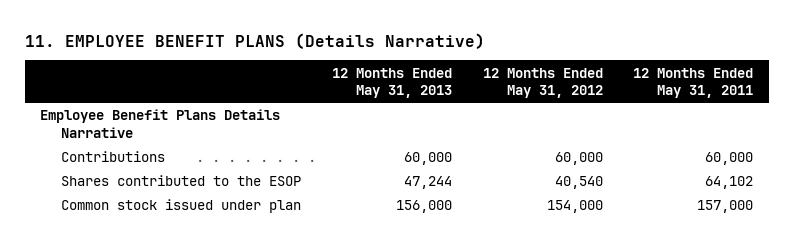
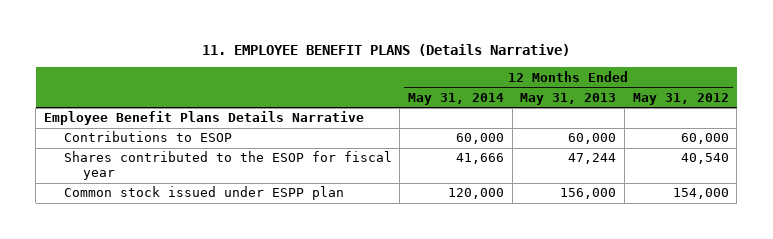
[633,67,754,99] 12 Months Ended May 31, 2011 -> none
none -> [407,92,504,105] May 31, 2014
[61,151,166,163] Contributions -> [63,131,232,143] Contributions to ESOP
[61,175,302,187] Shares contributed to the ESOP -> [63,151,392,181] Shares contributed to the ESOP for fiscal year
[61,199,302,214] Common stock issued under plan -> [63,186,344,201] Common stock issued under ESPP plan

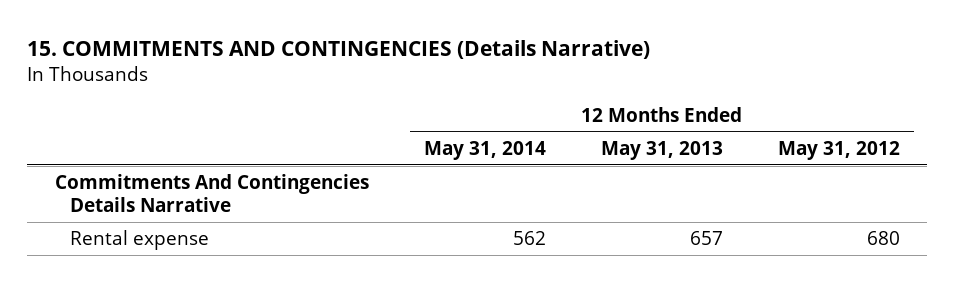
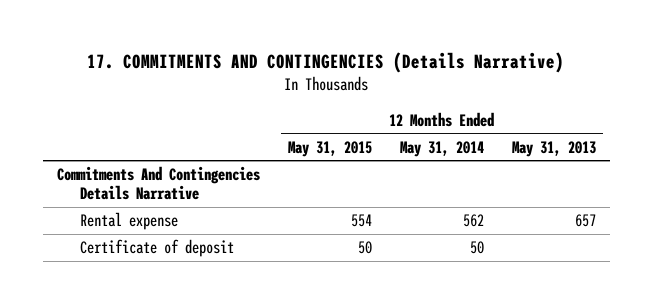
[27,39,651,59] 15. COMMITMENTS AND CONTINGENCIES (Details Narrative) -> [87,52,565,74] 17. COMMITMENTS AND CONTINGENCIES (Details Narrative)
[777,140,900,160] May 31, 2012 -> none
none -> [287,140,372,157] May 31, 2015
none -> [79,239,234,258] Certificate of deposit

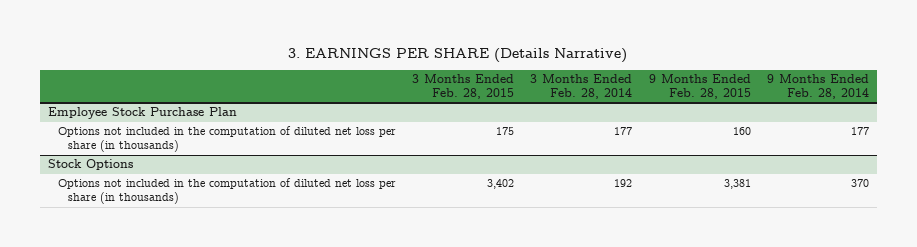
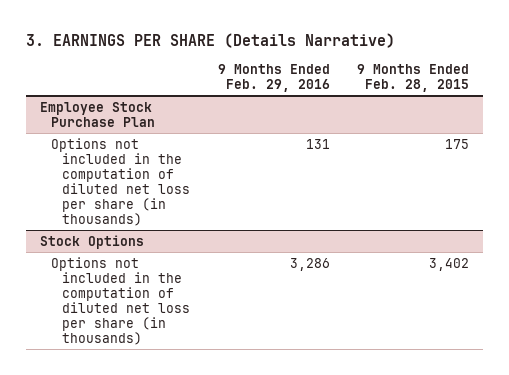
[412,73,515,99] 3 Months Ended Feb. 28, 2015 -> none
[530,73,633,99] 3 Months Ended Feb. 28, 2014 -> none
[766,73,869,99] 9 Months Ended Feb. 28, 2014 -> none
none -> [217,63,330,92] 9 Months Ended Feb. 29, 2016
[732,127,751,136] 160 -> [445,138,470,149] 175
[723,179,751,190] 3,381 -> [429,257,470,271] 3,402

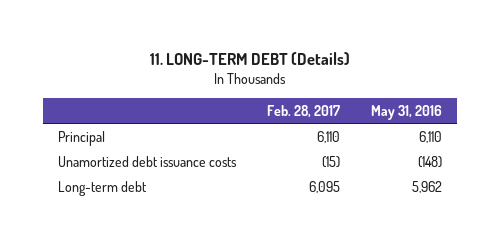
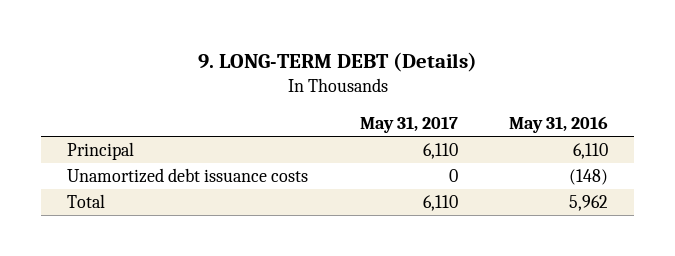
[150,51,351,65] 11. LONG-TERM DEBT (Details) -> [197,52,477,73] 9. LONG-TERM DEBT (Details)
[267,105,341,119] Feb. 28, 2017 -> none
none -> [359,115,458,133] May 31, 2017
[58,180,148,196] Long-term debt -> [66,194,105,209] Total

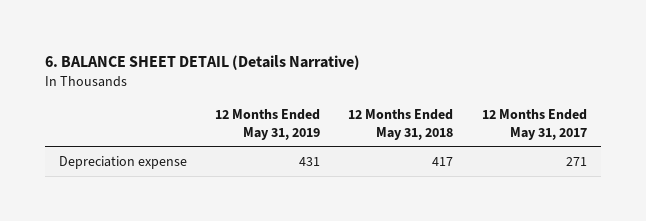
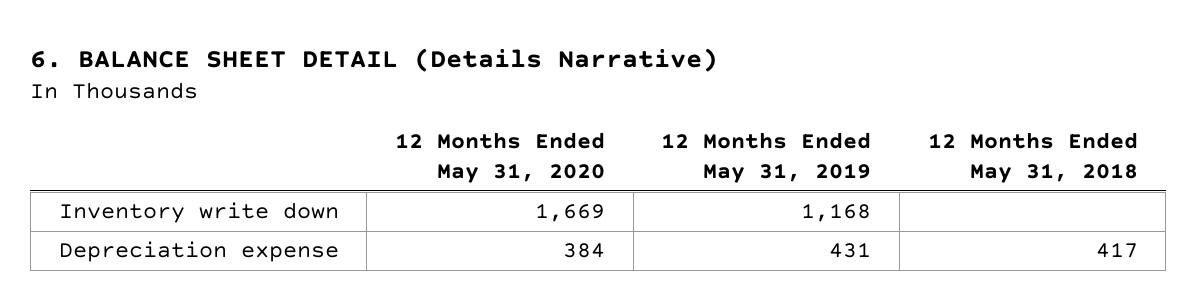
[481,108,587,140] 12 Months Ended May 31, 2017 -> none
none -> [394,131,605,184] 12 Months Ended May 31, 2020
none -> [58,202,339,224] Inventory write down

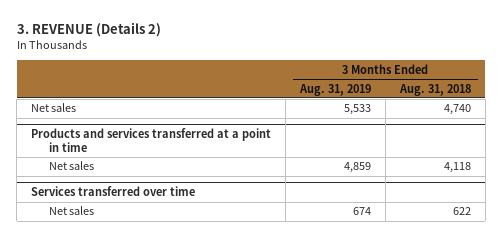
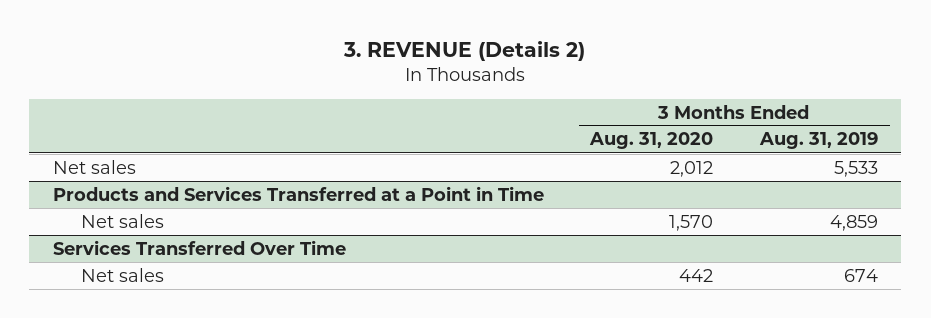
[398,83,471,96] Aug. 31, 2018 -> none
none -> [589,132,714,150] Aug. 31, 2020
[31,128,272,152] Products and services transferred at a point in time -> [52,185,544,201] Products and Services Transferred at a Point in Time
[31,186,196,197] Services transferred over time -> [52,239,346,255] Services Transferred Over Time

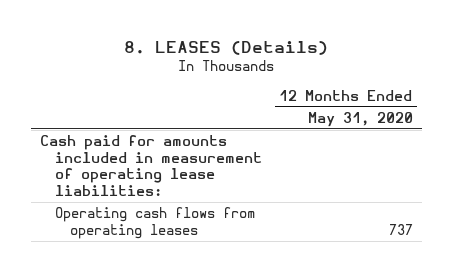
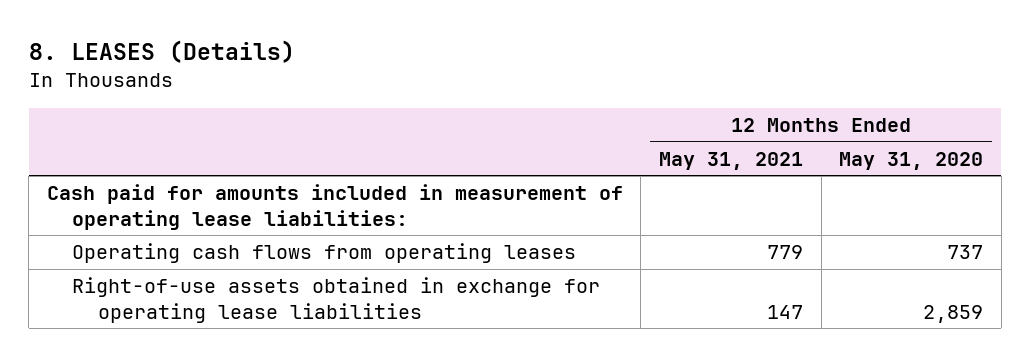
none -> [659,151,804,170] May 31, 2021
none -> [72,277,601,323] Right-of-use assets obtained in exchange for operating lease liabilities

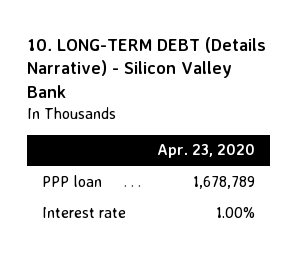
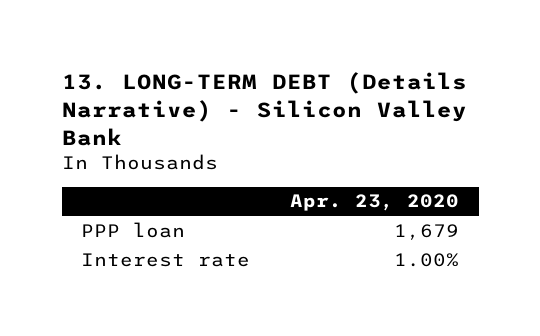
[26,36,266,99] 10. LONG-TERM DEBT (Details Narrative) - Silicon Valley Bank -> [61,72,467,146] 13. LONG-TERM DEBT (Details Narrative) - Silicon Valley Bank
[192,175,255,189] 1,678,789 -> [393,223,459,240] 1,679

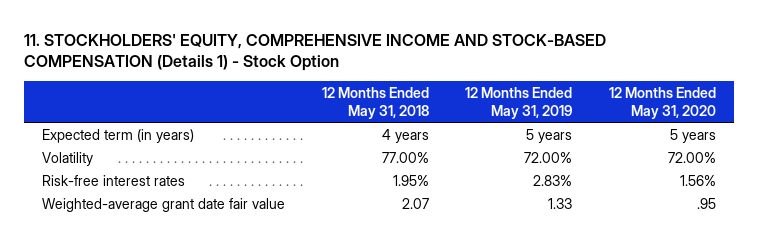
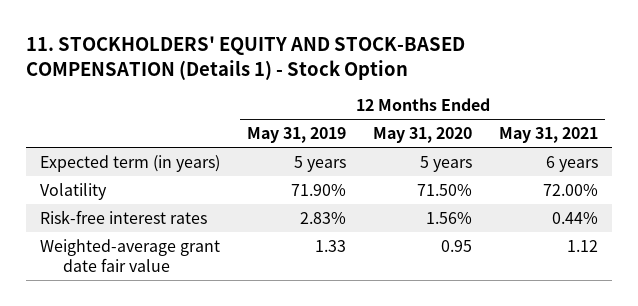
[23,33,606,72] 11. STOCKHOLDERS' EQUITY, COMPREHENSIVE INCOME AND STOCK-BASED COMPENSATION (Details 1) - Stock Option -> [26,35,466,80] 11. STOCKHOLDERS' EQUITY AND STOCK-BASED COMPENSATION (Details 1) - Stock Option
[321,87,429,119] 12 Months Ended May 31, 2018 -> none
none -> [499,127,599,144] May 31, 2021
[524,151,573,163] 72.00% -> [290,183,346,196] 71.90%
[667,151,716,163] 72.00% -> [417,183,473,196] 71.50%
[696,197,716,209] .95 -> [441,239,473,252] 0.95

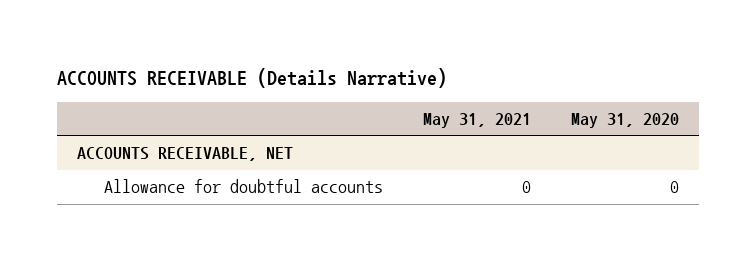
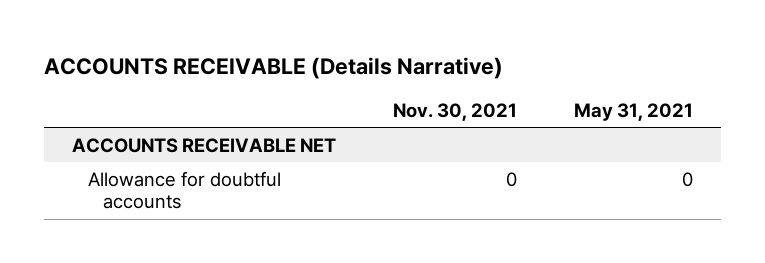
[570,113,679,129] May 31, 2020 -> none
none -> [393,102,518,121] Nov. 30, 2021
[77,147,294,162] ACCOUNTS RECEIVABLE, NET -> [72,137,337,153] ACCOUNTS RECEIVABLE NET

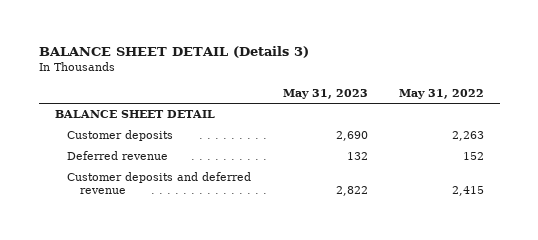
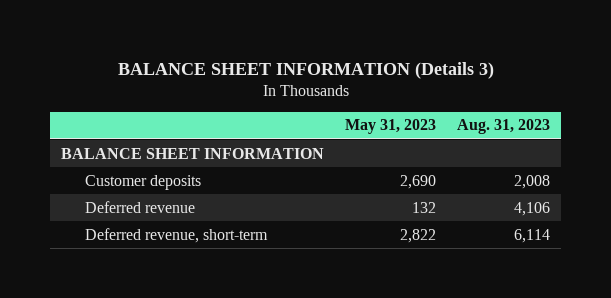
[38,46,309,59] BALANCE SHEET DETAIL (Details 3) -> [117,61,494,79] BALANCE SHEET INFORMATION (Details 3)
[398,89,484,100] May 31, 2022 -> none
none -> [457,119,551,135] Aug. 31, 2023
[54,110,215,119] BALANCE SHEET DETAIL -> [60,147,324,159] BALANCE SHEET INFORMATION
[67,172,252,195] Customer deposits and deferred revenue -> [84,227,268,243] Deferred revenue, short-term

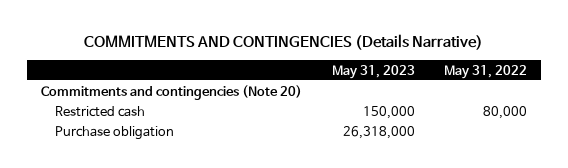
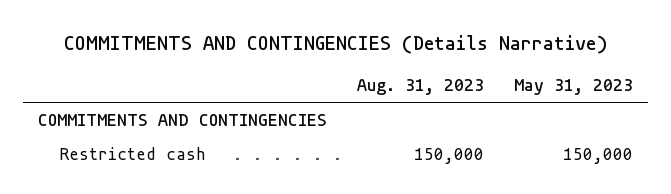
[443,64,527,79] May 31, 2022 -> none
none -> [357,79,485,96] Aug. 31, 2023
[41,84,303,100] Commitments and contingencies (Note 20) -> [38,114,328,127] COMMITMENTS AND CONTINGENCIES
[54,125,174,140] Purchase obligation -> none

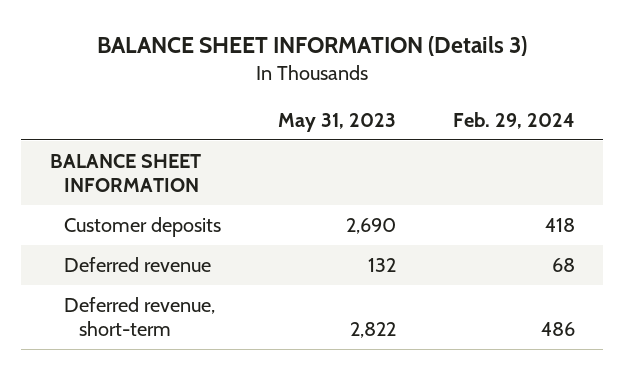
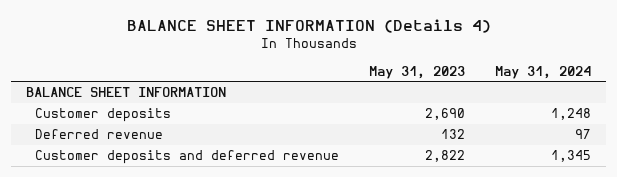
[97,35,528,56] BALANCE SHEET INFORMATION (Details 3) -> [126,19,491,34] BALANCE SHEET INFORMATION (Details 4)
[452,112,575,130] Feb. 29, 2024 -> none
none -> [495,65,592,79] May 31, 2024
[64,296,216,336] Deferred revenue, short-term -> [35,150,340,165] Customer deposits and deferred revenue

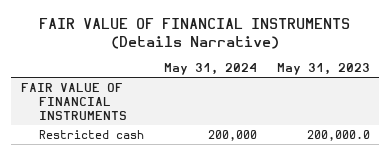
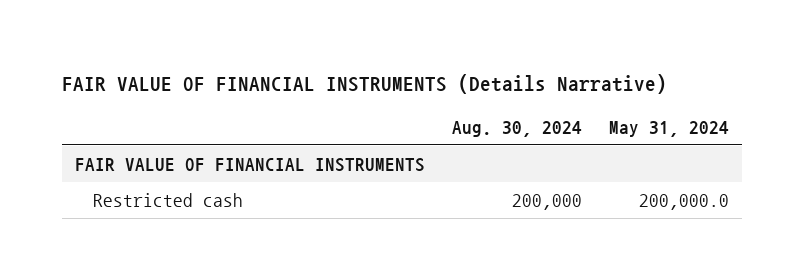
[276,63,370,76] May 31, 2023 -> none
none -> [451,120,582,137] Aug. 30, 2024
[207,129,257,141] 200,000 -> [638,193,729,210] 200,000.0

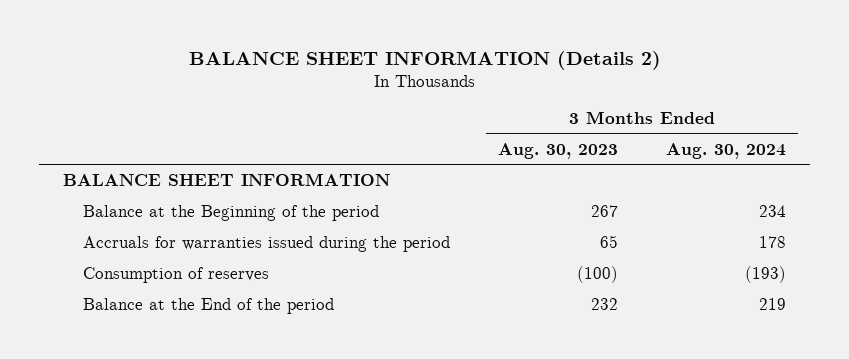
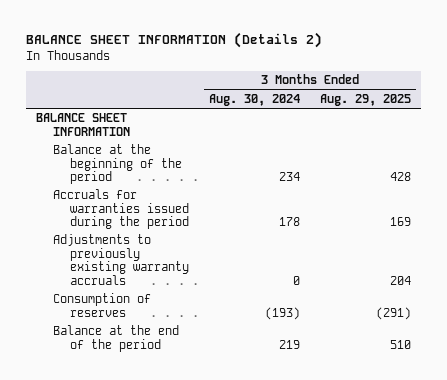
[498,142,619,159] Aug. 30, 2023 -> none
none -> [319,93,411,106] Aug. 29, 2025
[83,204,380,221] Balance at the Beginning of the period -> [53,144,182,185] Balance at the beginning of the period
none -> [53,234,189,285] Adjustments to previously existing warranty accruals
[83,297,335,314] Balance at the End of the period -> [53,325,180,352] Balance at the end of the period

